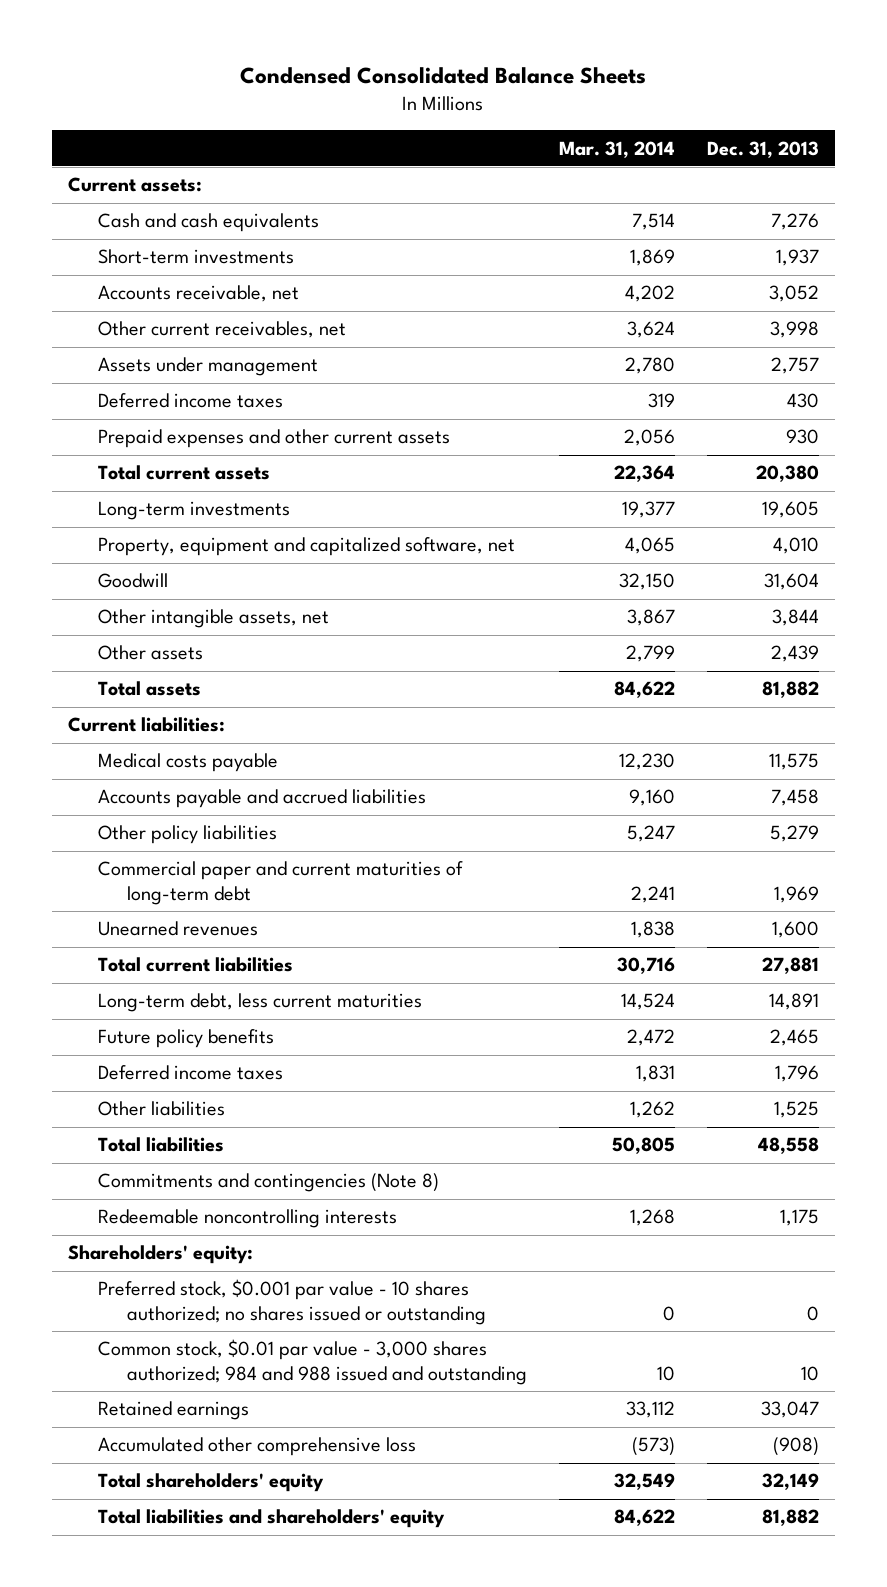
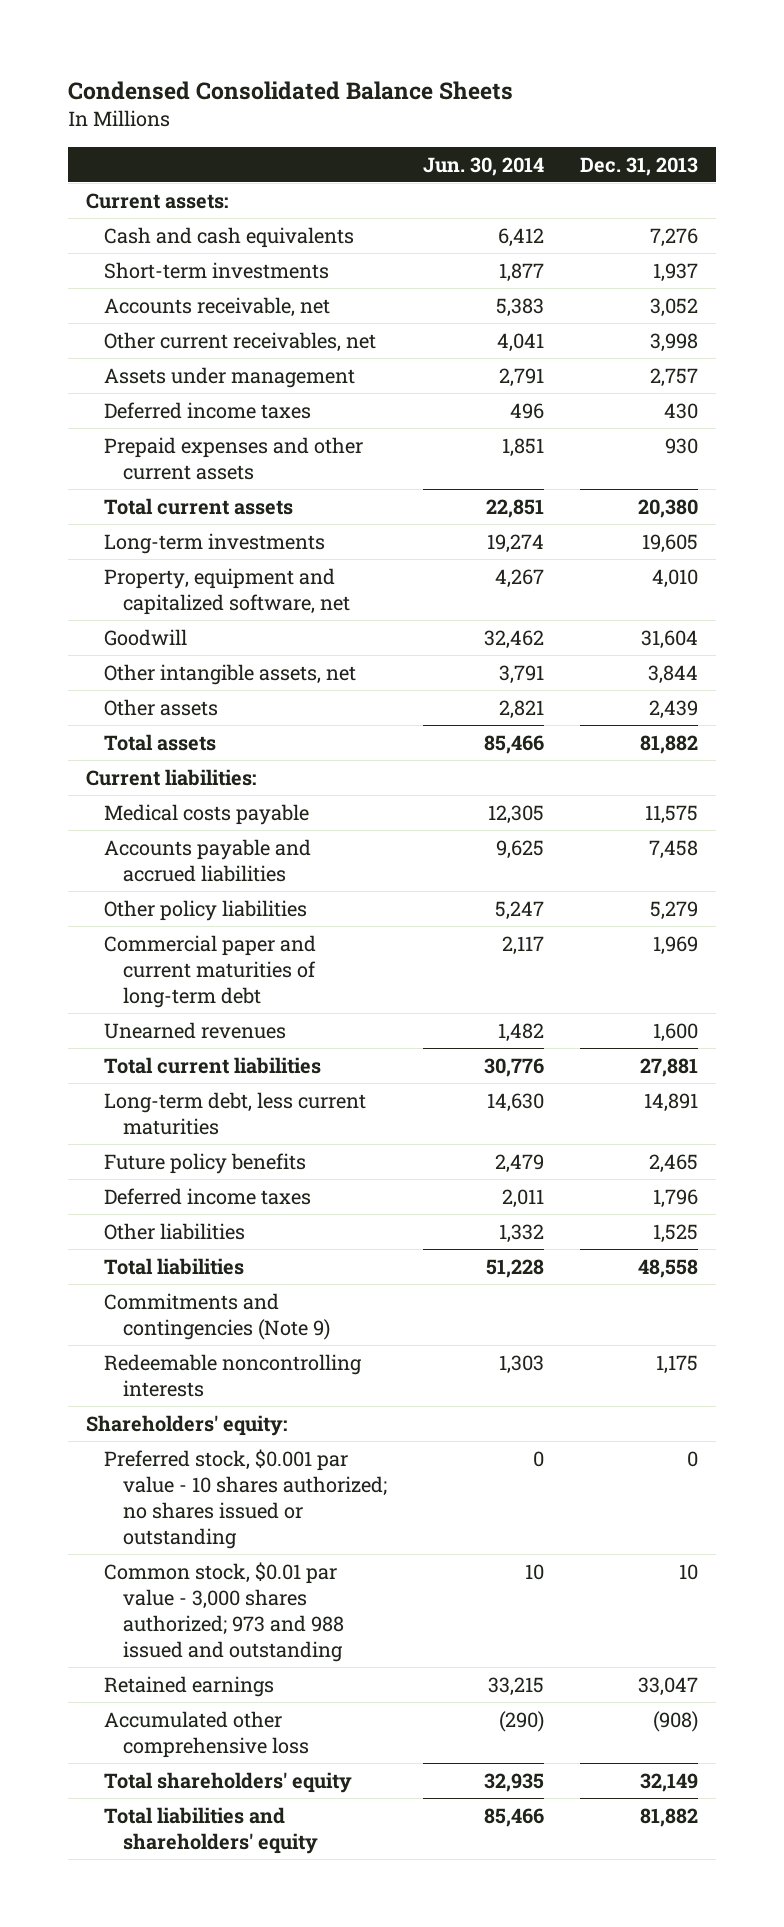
[559,140,676,158] Mar. 31, 2014 -> none
none -> [422,156,544,176] Jun. 30, 2014
[97,1173,439,1193] Commitments and contingencies (Note 8) -> [104,1292,330,1340] Commitments and contingencies (Note 9)
[97,1339,528,1385] Common stock, $0.01 par value - 3,000 shares authorized; 984 and 988 issued and outstanding -> [104,1561,344,1662] Common stock, $0.01 par value - 3,000 shares authorized; 973 and 988 issued and outstanding

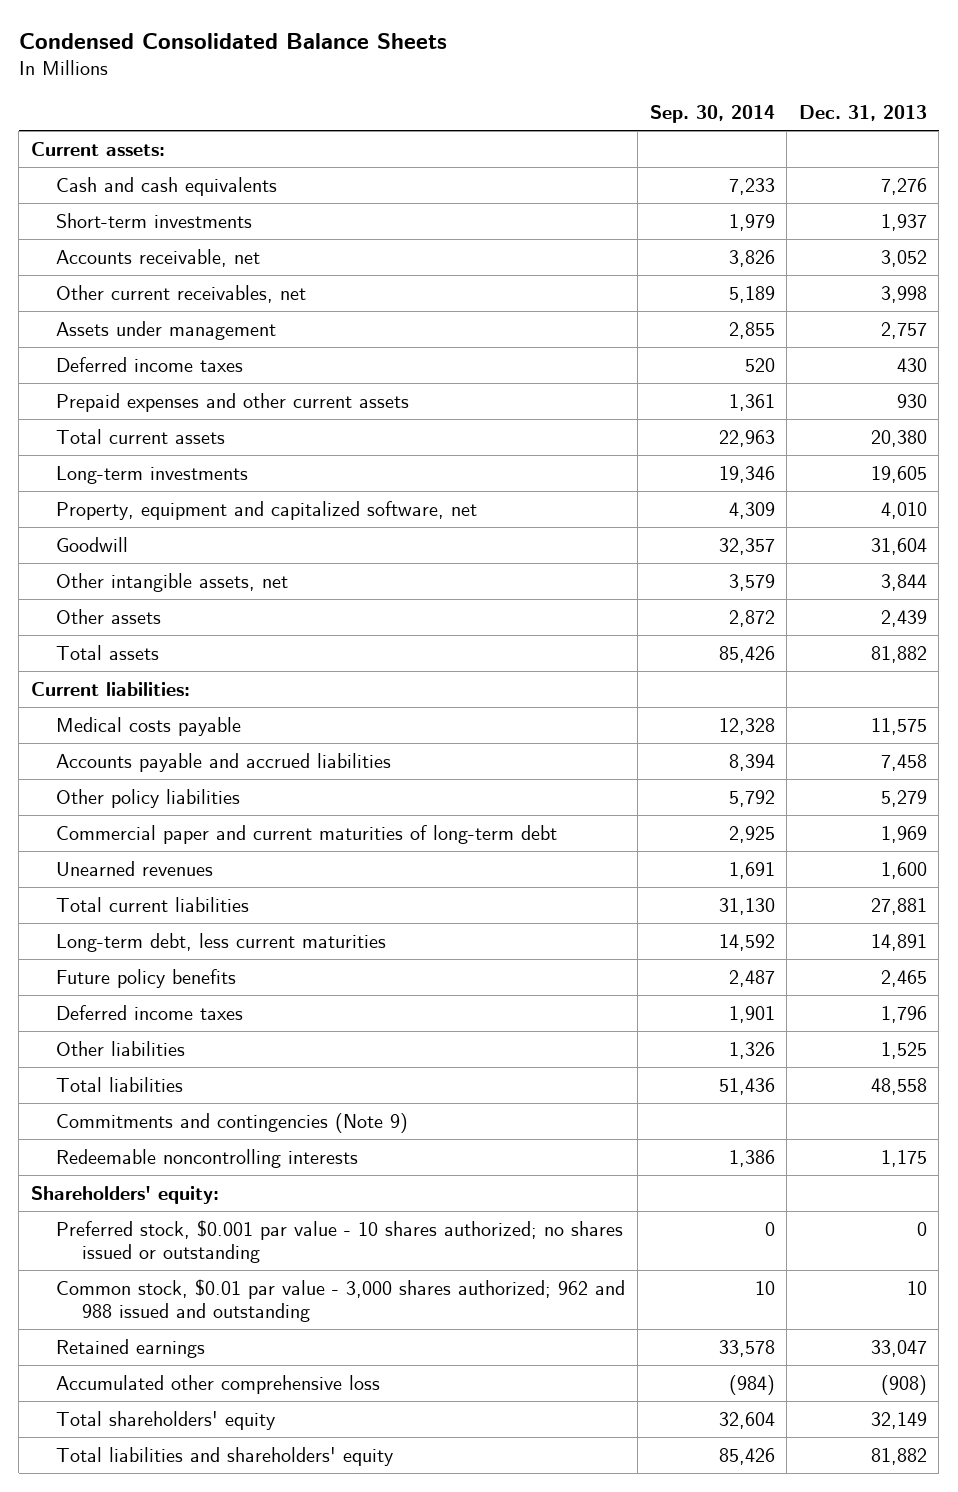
[422,156,544,176] Jun. 30, 2014 -> none
none -> [649,105,775,124] Sep. 30, 2014
[104,1561,344,1662] Common stock, $0.01 par value - 3,000 shares authorized; 973 and 988 issued and outstanding -> [56,1278,626,1322] Common stock, $0.01 par value - 3,000 shares authorized; 962 and 988 issued and outstanding

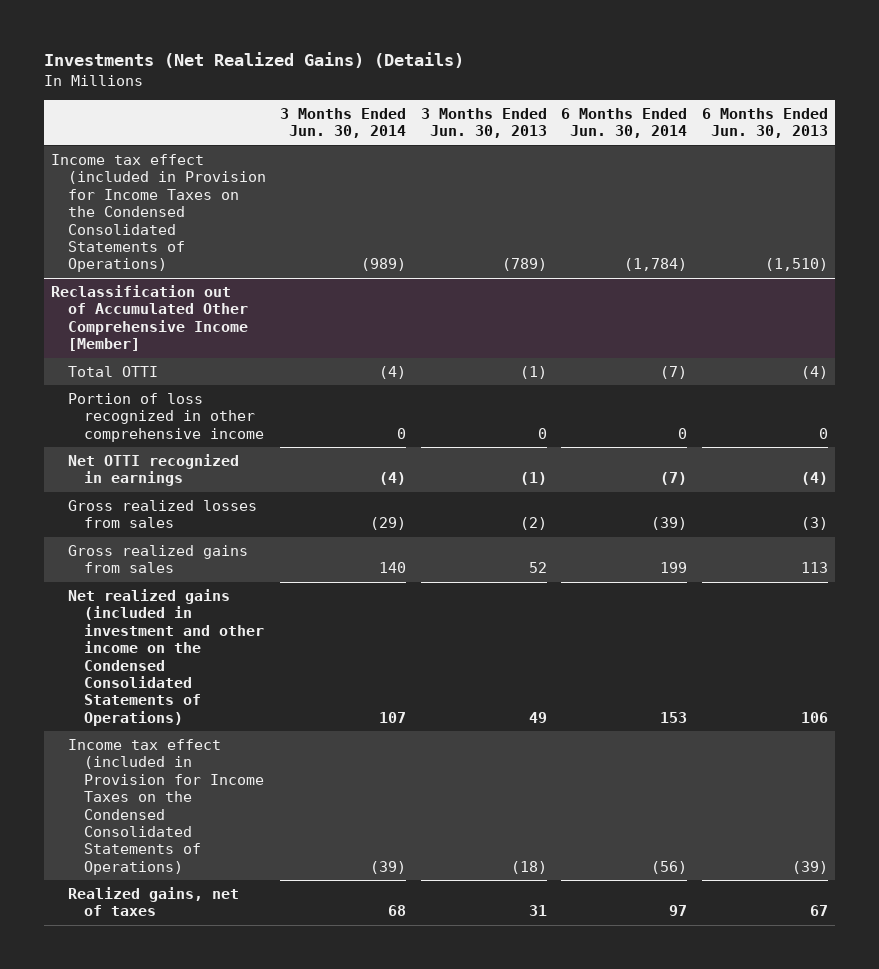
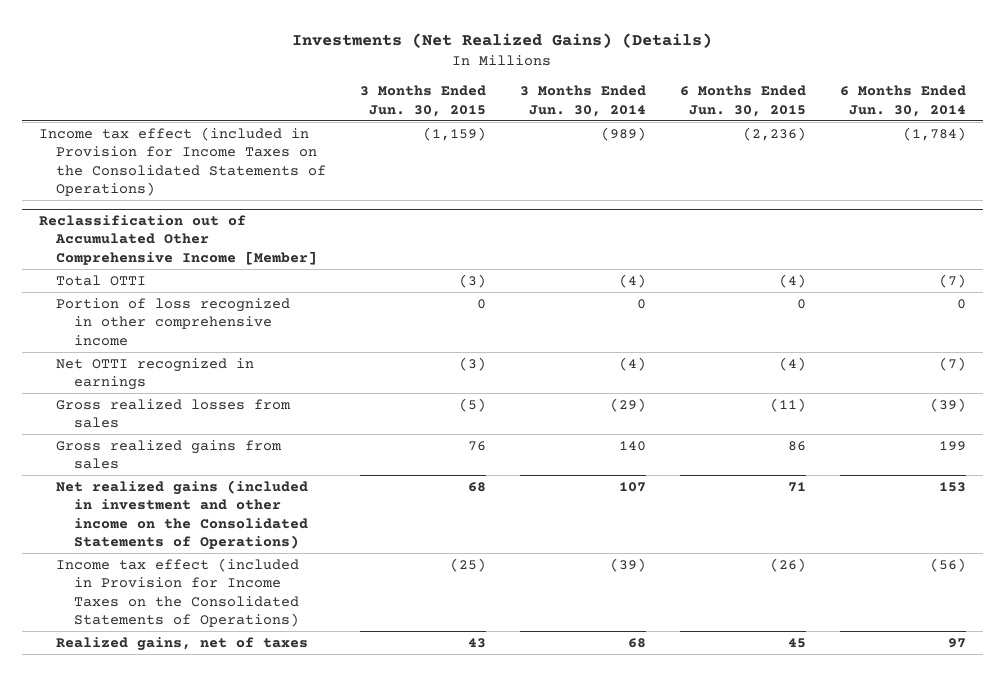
[420,107,547,139] 3 Months Ended Jun. 30, 2013 -> none
[701,107,828,139] 6 Months Ended Jun. 30, 2013 -> none
none -> [360,85,487,117] 3 Months Ended Jun. 30, 2015
none -> [680,85,807,117] 6 Months Ended Jun. 30, 2015
[51,153,266,273] Income tax effect (included in Provision for Income Taxes on the Condensed Consolidated Statements of Operations) -> [38,126,327,197] Income tax effect (included in Provision for Income Taxes on the Consolidated Statements of Operations)
[67,588,265,726] Net realized gains (included in investment and other income on the Condensed Consolidated Statements of Operations) -> [56,479,309,550] Net realized gains (included in investment and other income on the Consolidated Statements of Operations)
[67,738,265,875] Income tax effect (included in Provision for Income Taxes on the Condensed Consolidated Statements of Operations) -> [56,557,300,628] Income tax effect (included in Provision for Income Taxes on the Consolidated Statements of Operations)

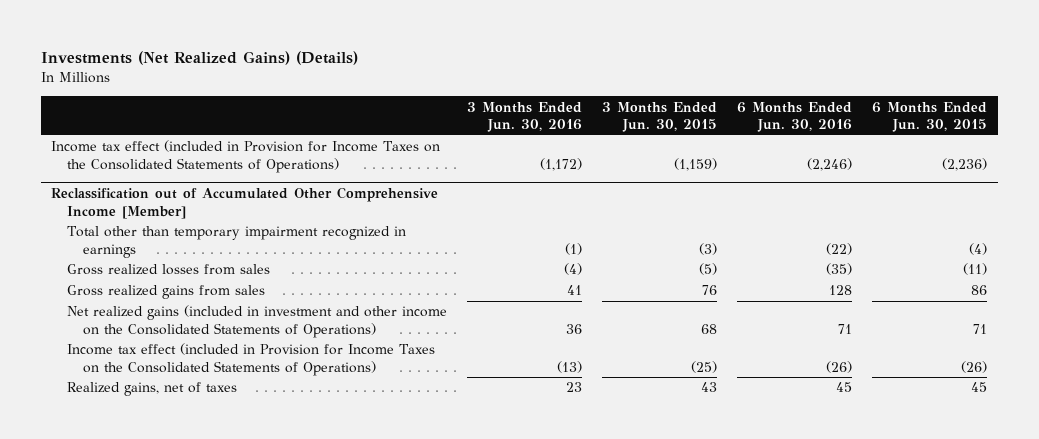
[520,85,647,117] 3 Months Ended Jun. 30, 2014 -> none
[840,85,967,117] 6 Months Ended Jun. 30, 2014 -> none
none -> [467,101,583,133] 3 Months Ended Jun. 30, 2016
none -> [737,101,853,133] 6 Months Ended Jun. 30, 2016
[56,274,147,286] Total OTTI -> none
[56,297,291,346] Portion of loss recognized in other comprehensive income -> none
[56,357,255,391] Net OTTI recognized in earnings -> [67,226,407,258] Total other than temporary impairment recognized in earnings

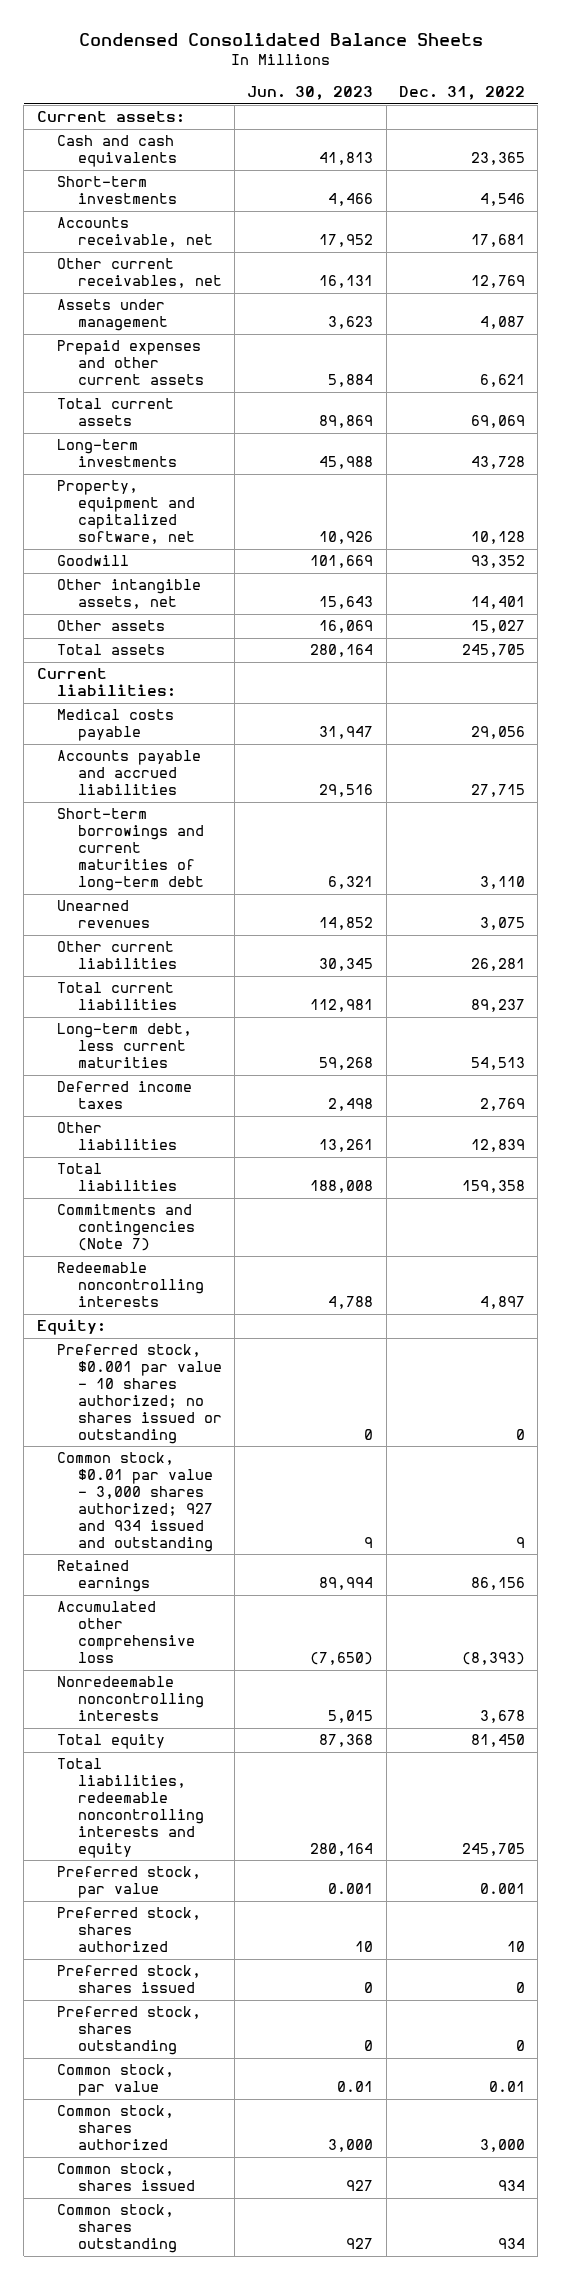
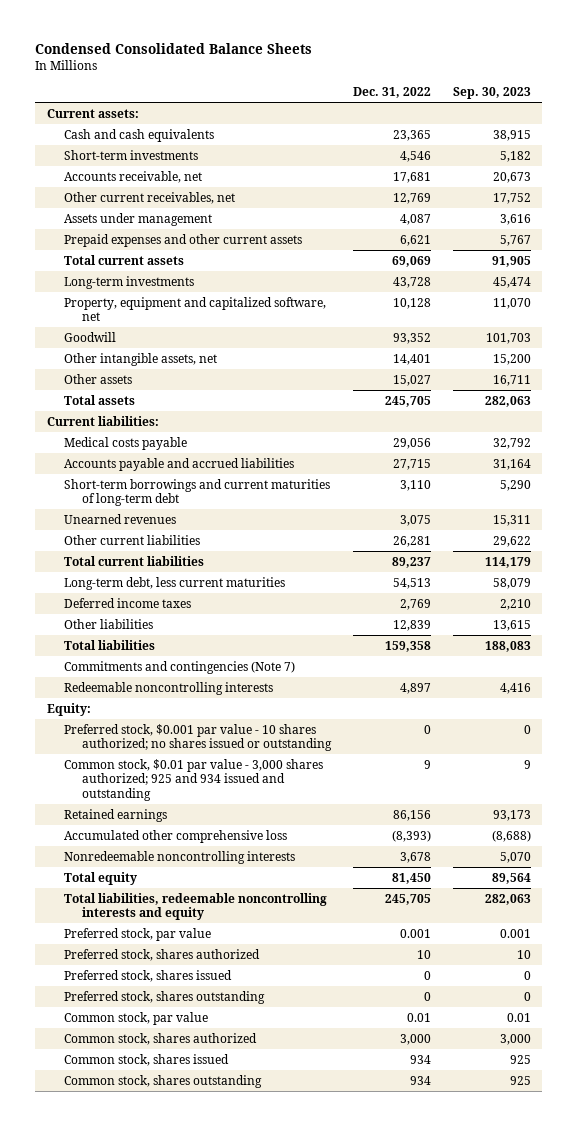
[247,86,374,101] Jun. 30, 2023 -> none
none -> [452,87,531,100] Sep. 30, 2023
[57,1452,213,1552] Common stock, $0.01 par value - 3,000 shares authorized; 927 and 934 issued and outstanding -> [64,758,324,801] Common stock, $0.01 par value - 3,000 shares authorized; 925 and 934 issued and outstanding

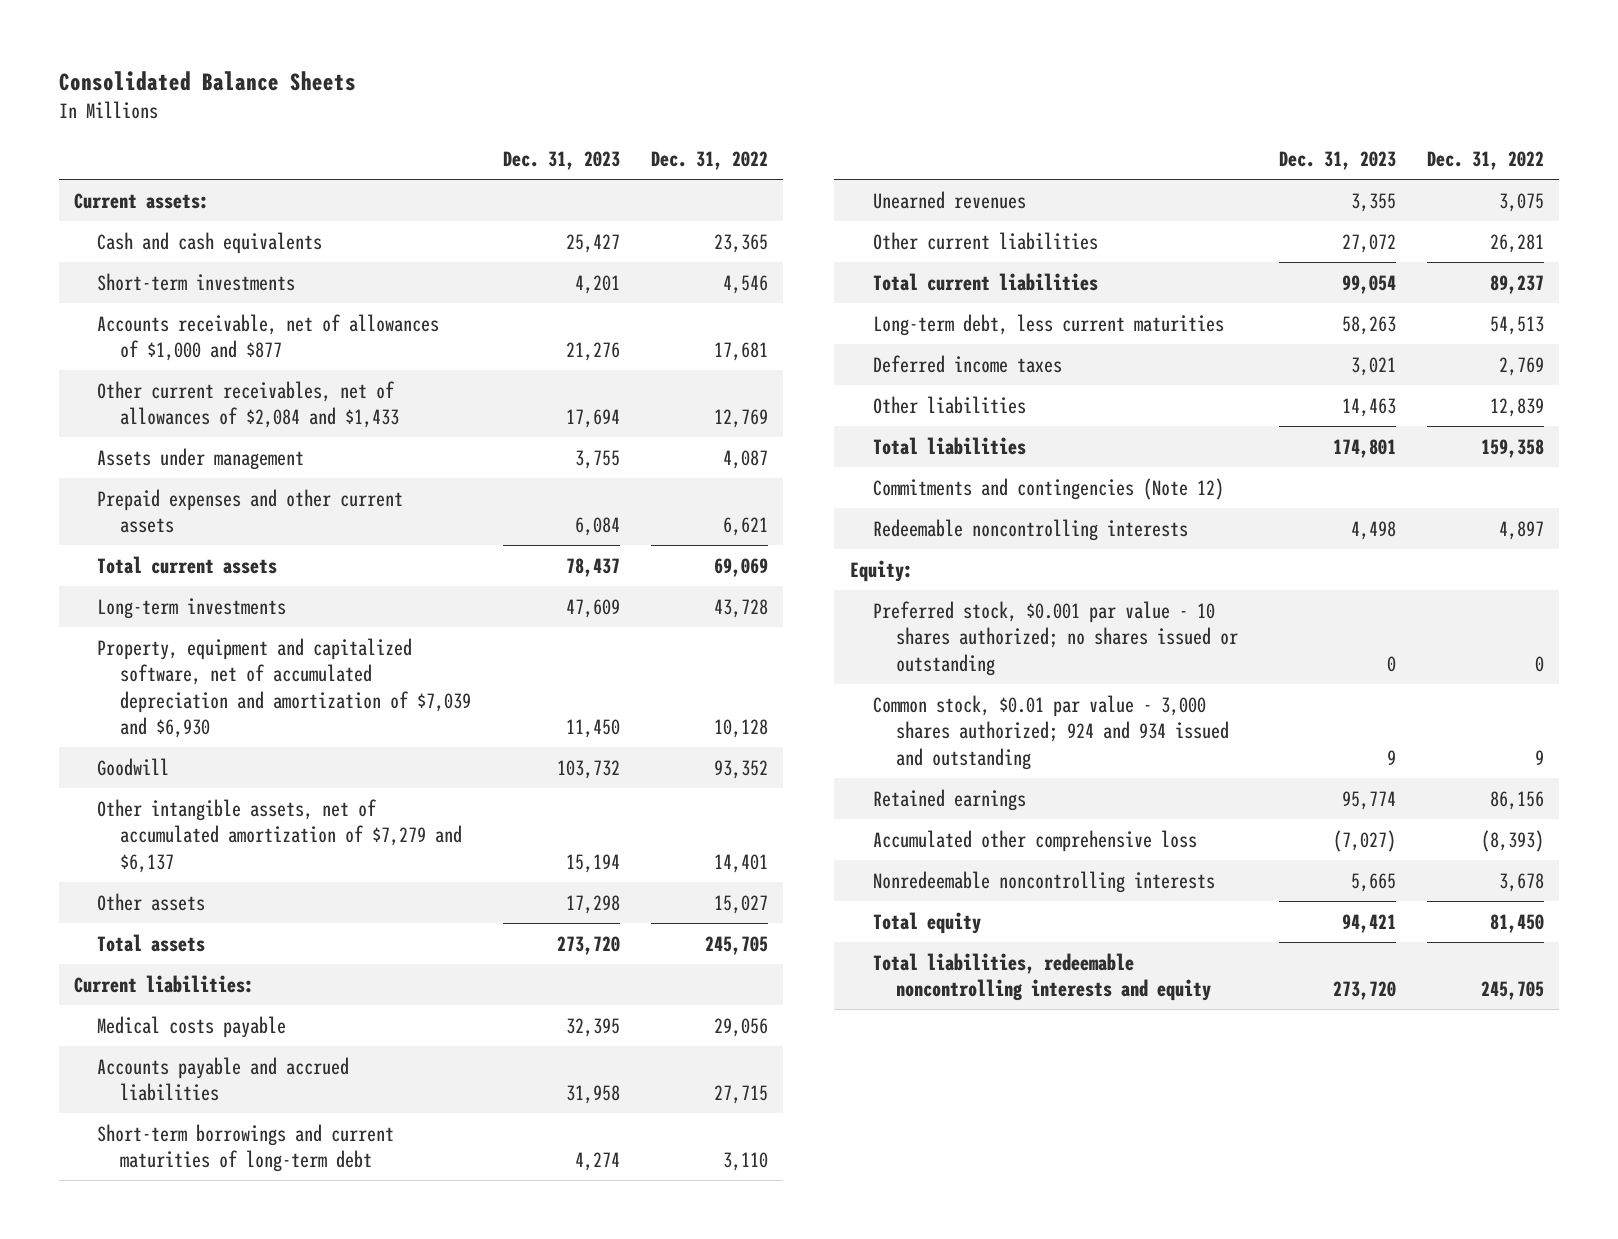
[35,42,313,54] Condensed Consolidated Balance Sheets -> [58,71,356,92] Consolidated Balance Sheets
[452,87,531,100] Sep. 30, 2023 -> none
none -> [502,150,620,170] Dec. 31, 2023
[64,170,203,183] Accounts receivable, net -> [97,313,440,362] Accounts receivable, net of allowances of $1,000 and $877
[64,191,236,204] Other current receivables, net -> [97,380,400,429] Other current receivables, net of allowances of $2,084 and $1,433
[64,296,327,322] Property, equipment and capitalized software, net -> [97,637,472,739] Property, equipment and capitalized software, net of accumulated depreciation and amortization of $7,039 and $6,930
[64,352,218,366] Other intangible assets, net -> [97,798,463,873] Other intangible assets, net of accumulated amortization of $7,279 and $6,137
[64,660,296,674] Commitments and contingencies (Note 7) -> [873,477,1225,500] Commitments and contingencies (Note 12)
[64,758,324,801] Common stock, $0.01 par value - 3,000 shares authorized; 925 and 934 issued and outstanding -> [873,694,1230,770] Common stock, $0.01 par value - 3,000 shares authorized; 924 and 934 issued and outstanding
[64,927,212,941] Preferred stock, par value -> none
[64,948,261,961] Preferred stock, shares authorized -> none
[64,969,233,982] Preferred stock, shares issued -> none
[64,990,266,1004] Preferred stock, shares outstanding -> none
[64,1011,209,1025] Common stock, par value -> none
[64,1032,258,1045] Common stock, shares authorized -> none
[64,1053,230,1066] Common stock, shares issued -> none
[64,1074,263,1088] Common stock, shares outstanding -> none

